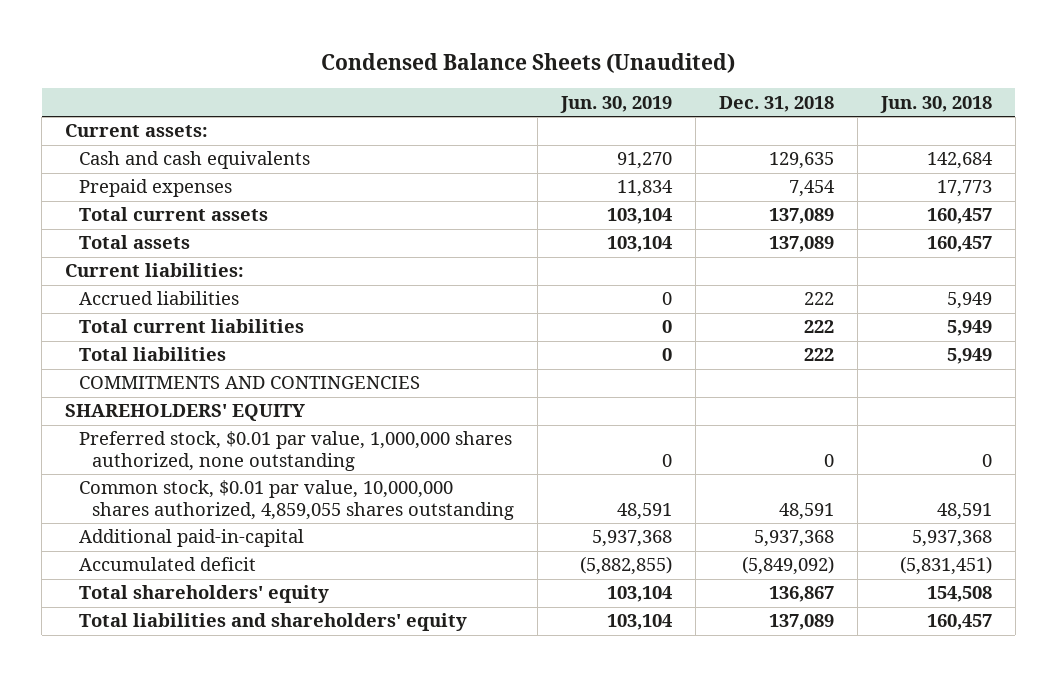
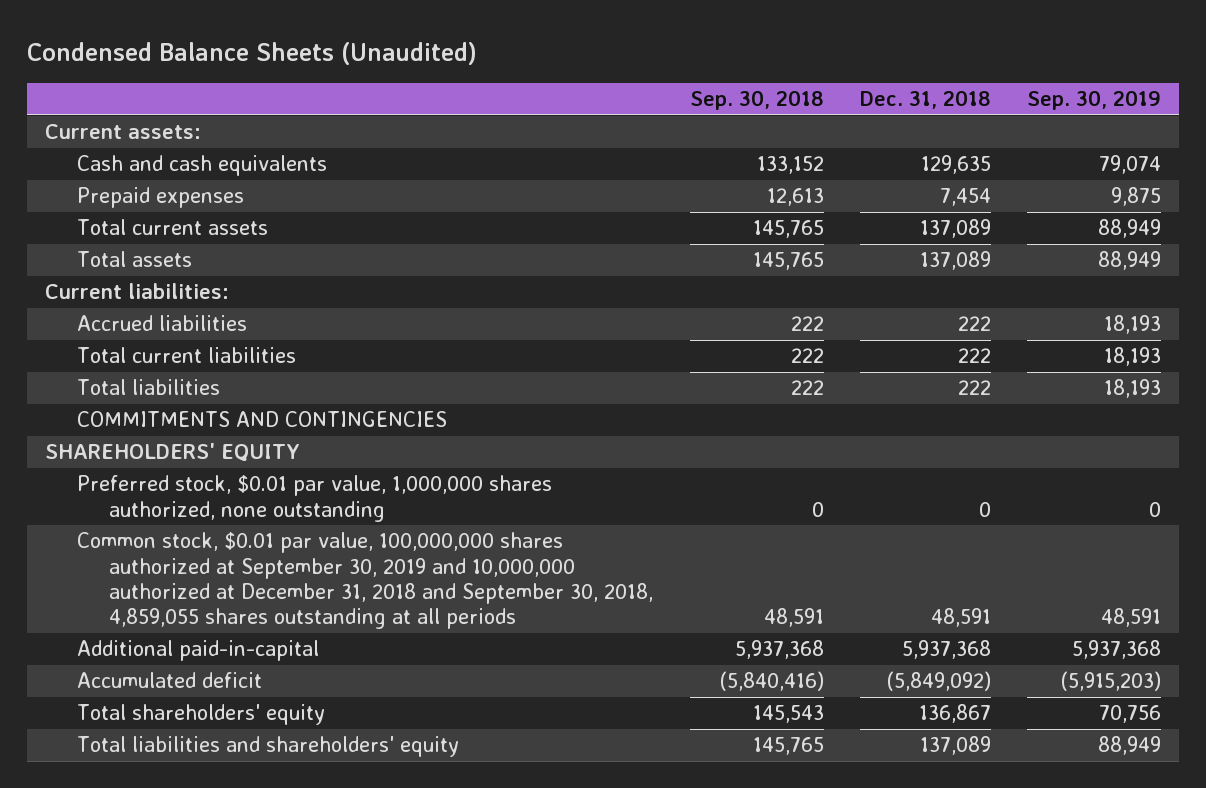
[560,95,673,113] Jun. 30, 2019 -> none
[879,95,992,113] Jun. 30, 2018 -> none
none -> [689,90,824,111] Sep. 30, 2018
none -> [1027,90,1162,111] Sep. 30, 2019
[78,480,515,521] Common stock, $0.01 par value, 10,000,000 shares authorized, 4,859,055 shares outstanding -> [77,532,654,630] Common stock, $0.01 par value, 100,000,000 shares authorized at September 30, 2019 and 10,000,000 authorized at December 31, 2018 and September 30, 2018, 4,859,055 shares outstanding at all periods

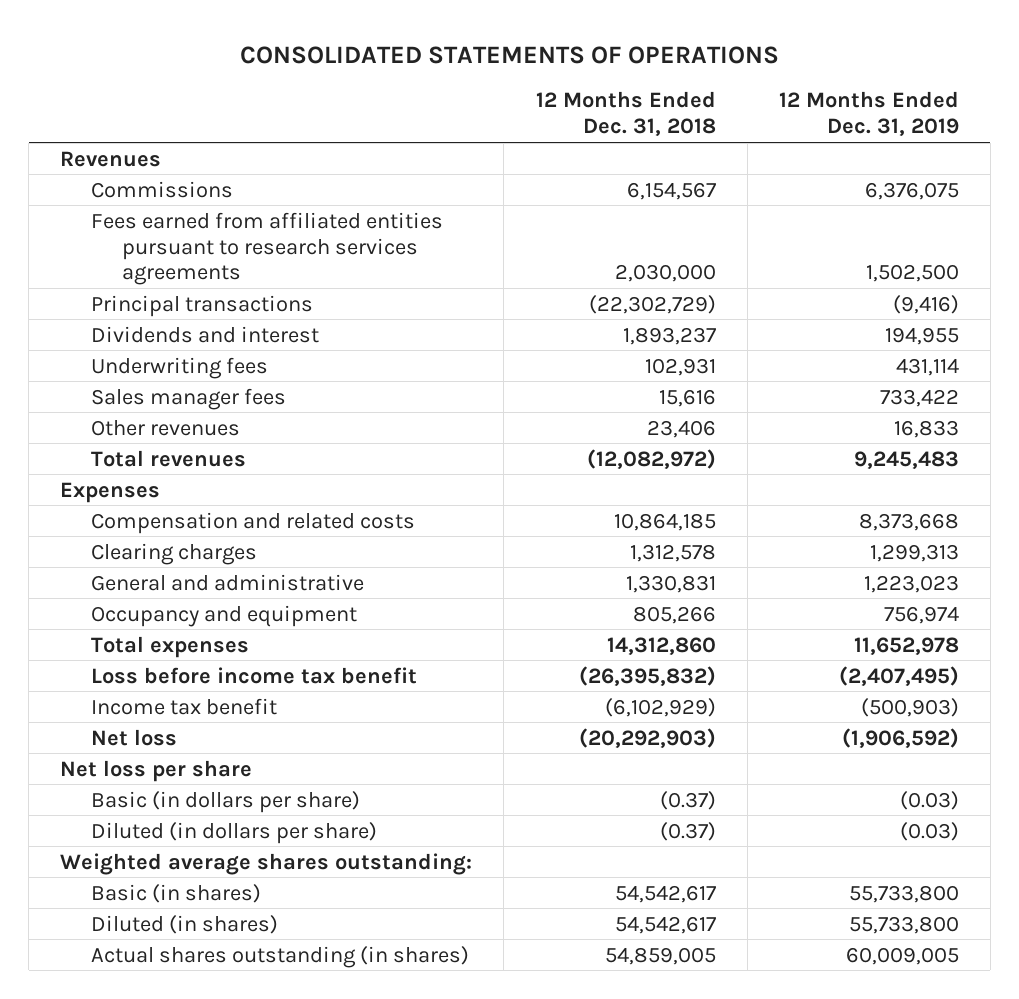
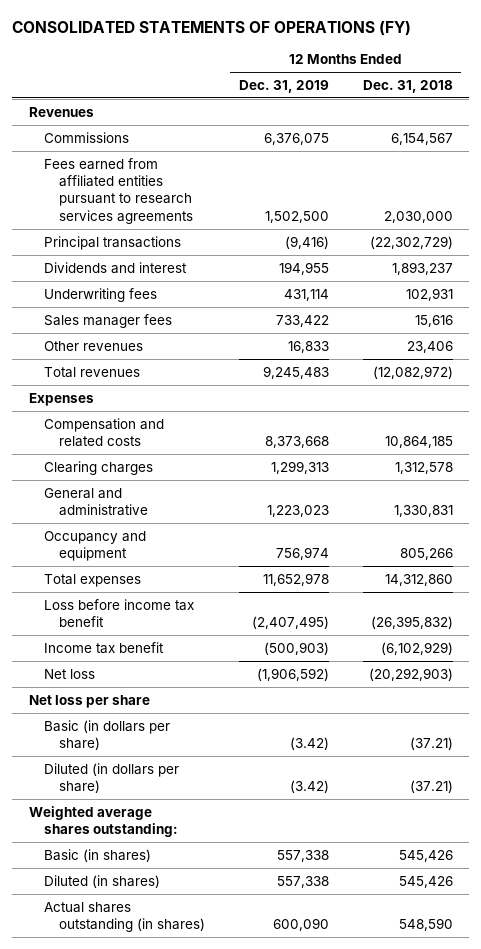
[239,45,779,64] CONSOLIDATED STATEMENTS OF OPERATIONS -> [11,20,411,36] CONSOLIDATED STATEMENTS OF OPERATIONS (FY)
[659,790,716,810] (0.37) -> [409,737,453,751] (37.21)
[899,790,959,810] (0.03) -> [289,737,329,751] (3.42)
[659,821,716,841] (0.37) -> [409,780,453,794] (37.21)
[899,821,959,841] (0.03) -> [289,780,329,794] (3.42)
[614,884,716,903] 54,542,617 -> [398,849,453,862] 545,426
[848,884,959,903] 55,733,800 -> [276,849,329,862] 557,338
[614,915,716,934] 54,542,617 -> [398,875,453,888] 545,426
[848,915,959,934] 55,733,800 -> [276,875,329,888] 557,338
[604,946,716,965] 54,859,005 -> [398,918,453,932] 548,590
[845,946,959,965] 60,009,005 -> [272,918,329,932] 600,090

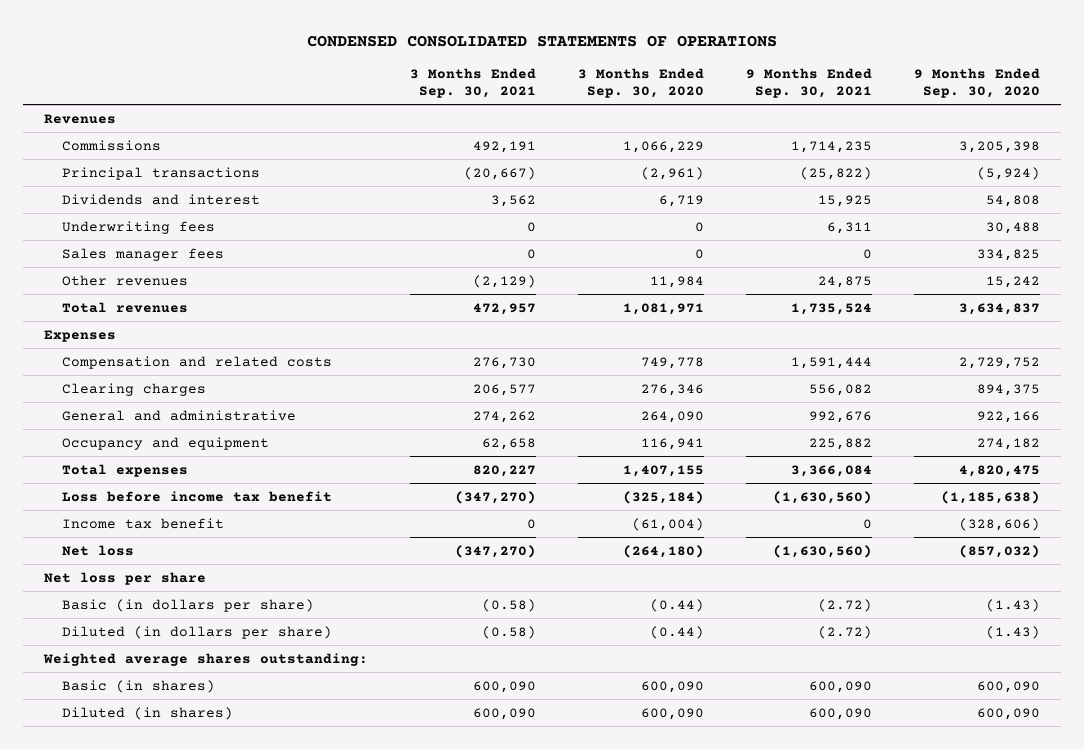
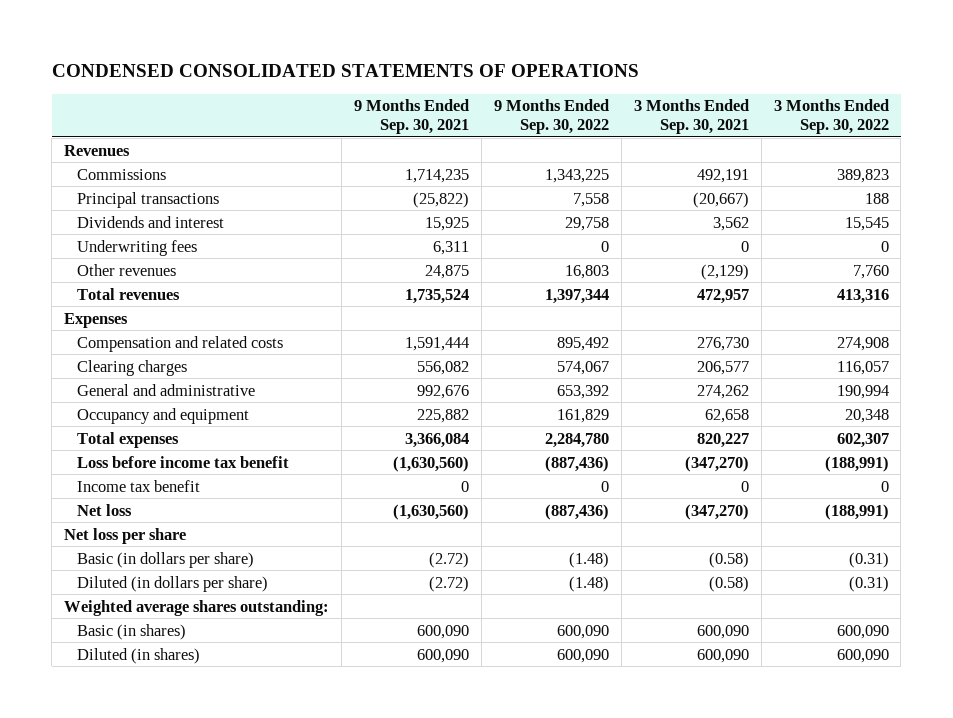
[578,68,705,99] 3 Months Ended Sep. 30, 2020 -> none
[913,68,1040,99] 9 Months Ended Sep. 30, 2020 -> none
none -> [493,99,609,135] 9 Months Ended Sep. 30, 2022
none -> [773,99,889,135] 3 Months Ended Sep. 30, 2022
[61,247,224,261] Sales manager fees -> none

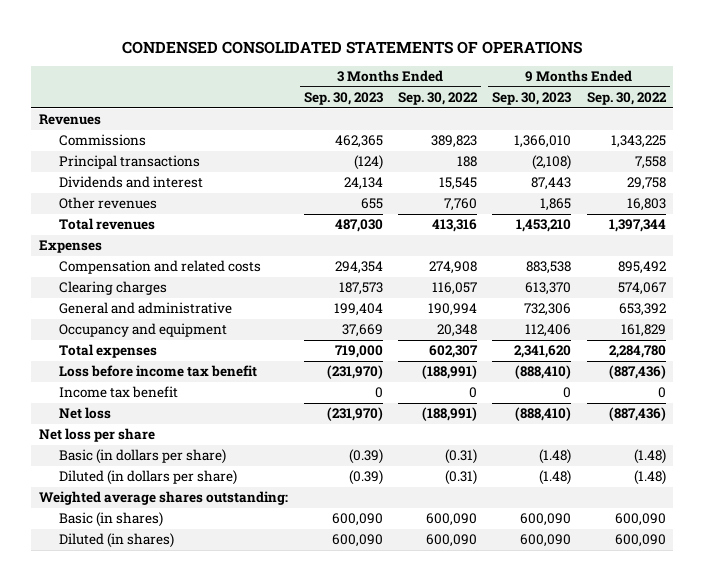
[354,99,470,135] 9 Months Ended Sep. 30, 2021 -> none
[633,99,749,135] 3 Months Ended Sep. 30, 2021 -> none
none -> [303,92,383,106] Sep. 30, 2023
none -> [492,92,572,106] Sep. 30, 2023
[77,239,198,256] Underwriting fees -> none

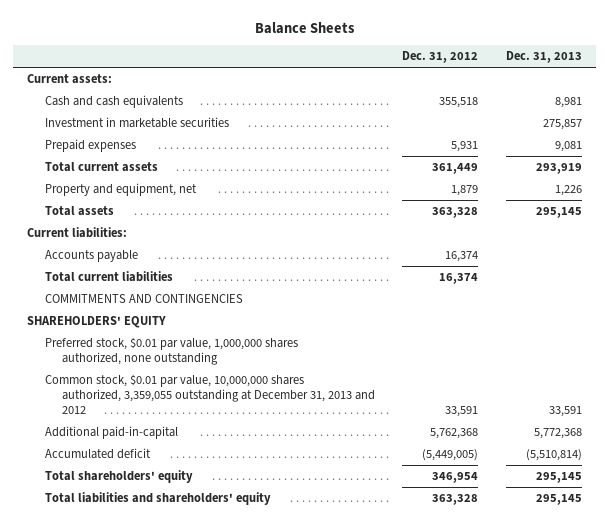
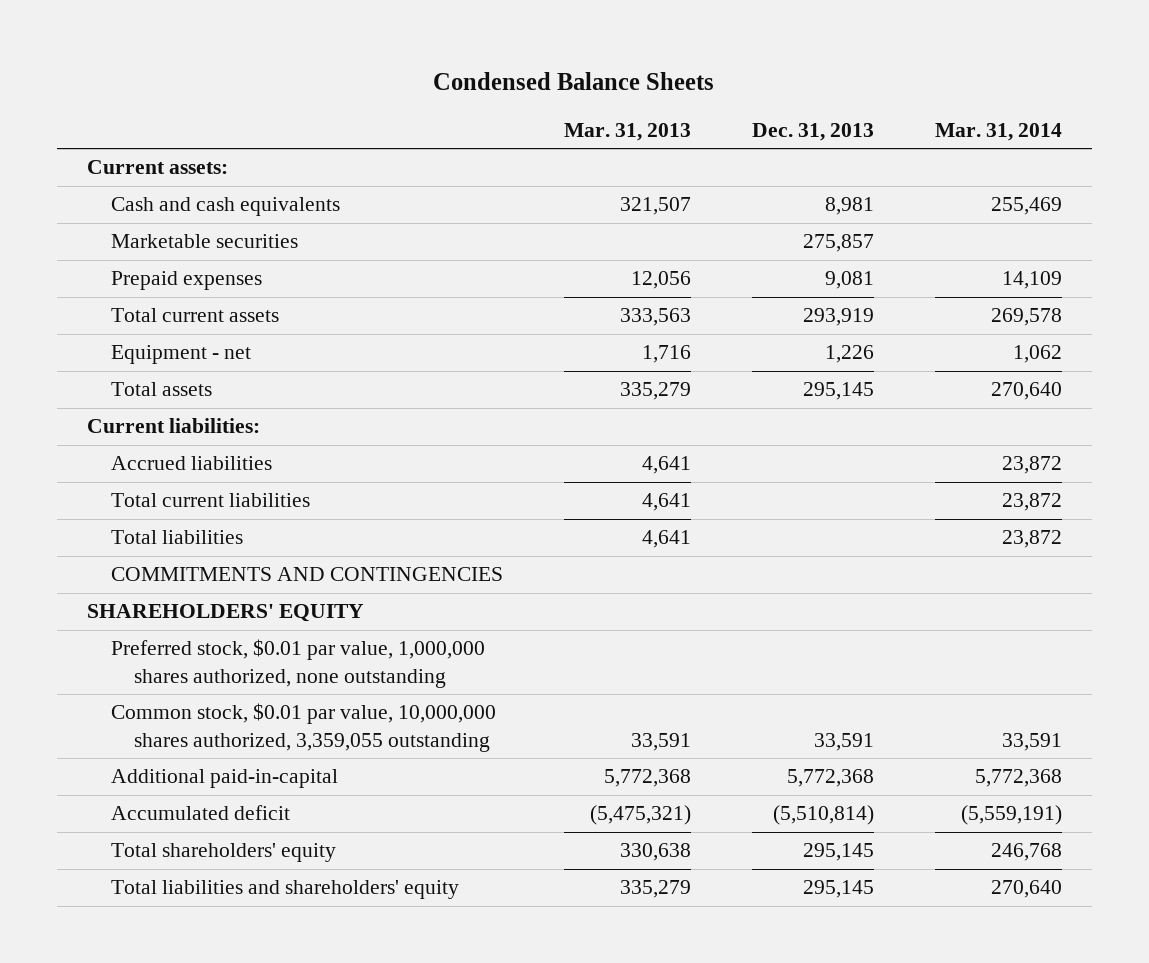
[254,21,355,34] Balance Sheets -> [433,71,715,90] Condensed Balance Sheets
[402,51,479,64] Dec. 31, 2012 -> none
none -> [563,122,691,141] Mar. 31, 2013
none -> [934,122,1062,141] Mar. 31, 2014
[44,117,229,129] Investment in marketable securities -> [110,234,298,249] Marketable securities
[44,183,197,197] Property and equipment, net -> [110,345,251,365] Equipment - net
[44,250,138,263] Accounts payable -> none
none -> [110,456,272,471] Accrued liabilities
none -> [110,530,243,545] Total liabilities
[44,374,375,415] Common stock, $0.01 par value, 10,000,000 shares authorized, 3,359,055 outstanding at December 31, 2013 and 2012 -> [110,703,496,752] Common stock, $0.01 par value, 10,000,000 shares authorized, 3,359,055 outstanding

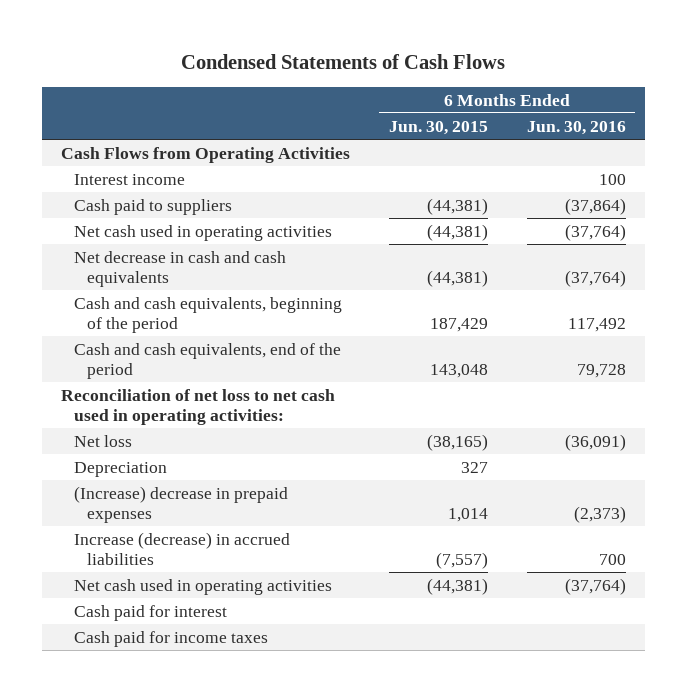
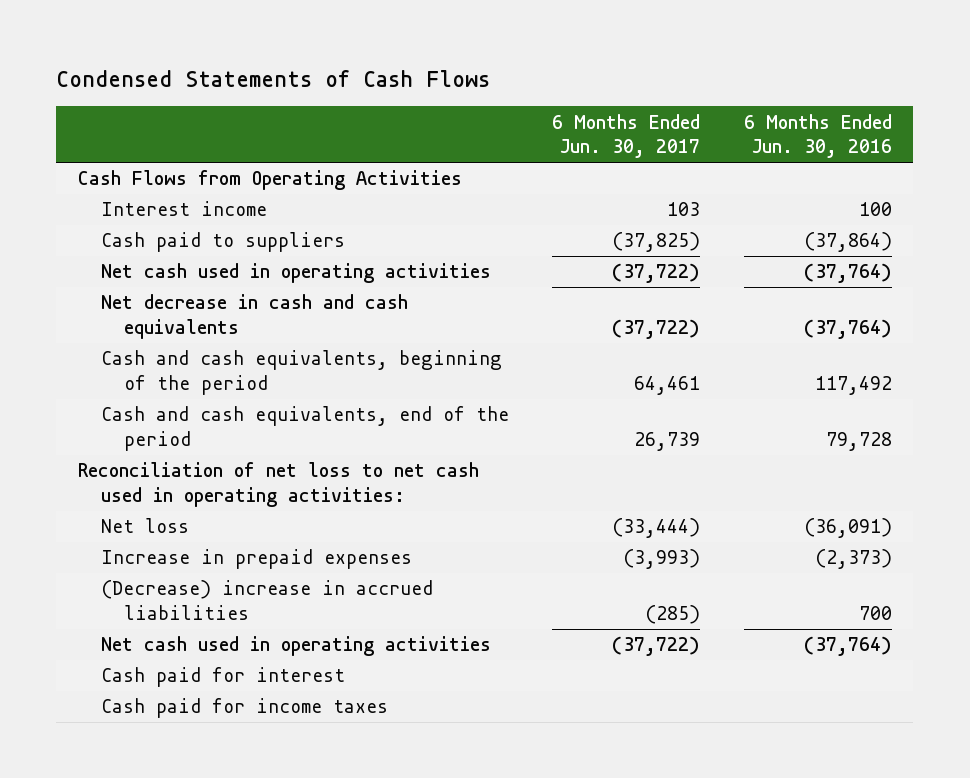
[388,120,488,135] Jun. 30, 2015 -> none
none -> [552,113,701,159] 6 Months Ended Jun. 30, 2017
[74,461,168,477] Depreciation -> none
[74,485,289,524] (Increase) decrease in prepaid expenses -> [101,549,413,570] Increase in prepaid expenses
[74,531,291,566] Increase (decrease) in accrued liabilities -> [101,580,434,621] (Decrease) increase in accrued liabilities

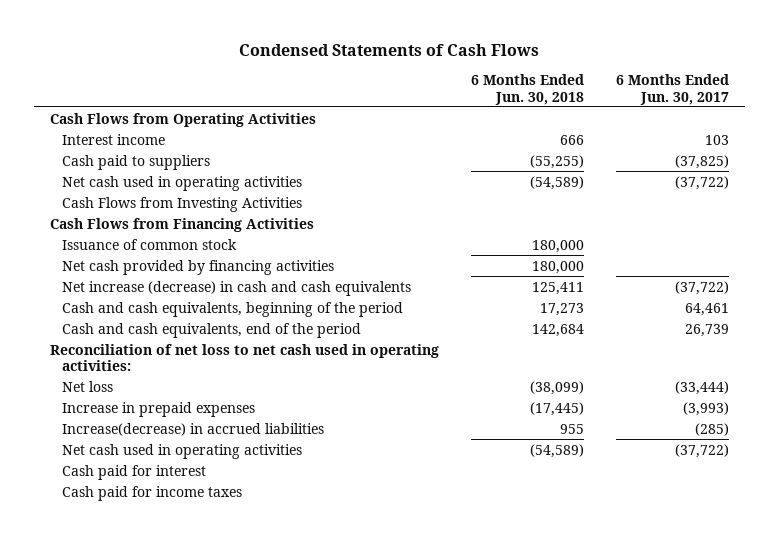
[743,113,892,159] 6 Months Ended Jun. 30, 2016 -> none
none -> [470,74,584,105] 6 Months Ended Jun. 30, 2018
none -> [61,196,302,212] Cash Flows from Investing Activities
none -> [49,217,314,232] Cash Flows from Financing Activities
none -> [61,238,237,250] Issuance of common stock
none -> [61,259,334,275] Net cash provided by financing activities
[101,294,409,340] Net decrease in cash and cash equivalents -> [61,280,411,296] Net increase (decrease) in cash and cash equivalents
[101,580,434,621] (Decrease) increase in accrued liabilities -> [61,422,324,436] Increase(decrease) in accrued liabilities

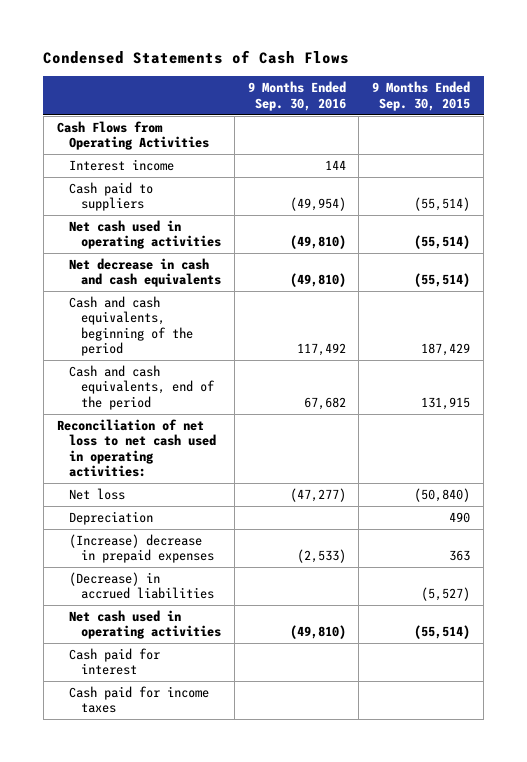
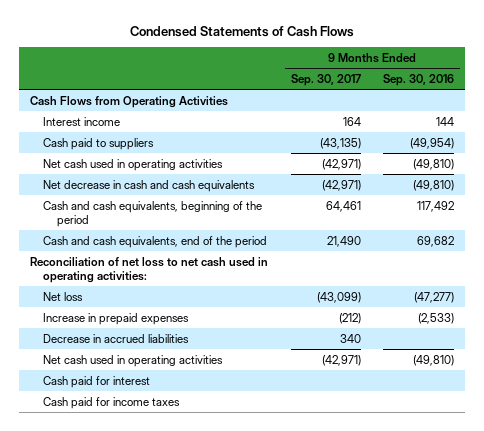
[372,81,471,111] 9 Months Ended Sep. 30, 2015 -> none
none -> [290,73,361,86] Sep. 30, 2017
[303,396,346,410] 67,682 -> [417,235,455,247] 69,682
[68,511,153,526] Depreciation -> none
[68,534,214,564] (Increase) decrease in prepaid expenses -> [43,312,190,325] Increase in prepaid expenses
[68,572,214,600] (Decrease) in accrued liabilities -> [43,333,190,343] Decrease in accrued liabilities

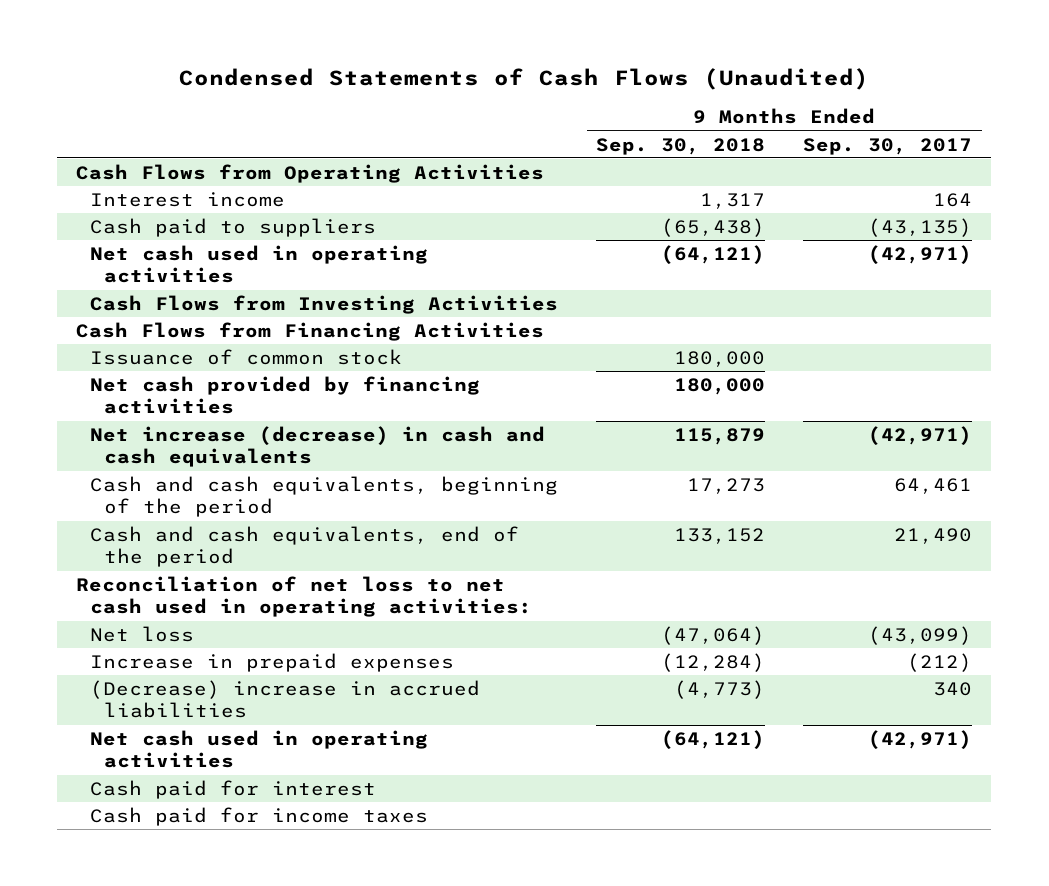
[130,26,355,38] Condensed Statements of Cash Flows -> [179,68,870,91] Condensed Statements of Cash Flows (Unaudited)
[383,73,455,86] Sep. 30, 2016 -> none
none -> [596,137,766,155] Sep. 30, 2018
none -> [89,295,558,315] Cash Flows from Investing Activities
none -> [76,322,545,342] Cash Flows from Financing Activities
none -> [89,349,402,366] Issuance of common stock
none -> [89,376,480,415] Net cash provided by financing activities
[43,179,256,192] Net decrease in cash and cash equivalents -> [89,426,545,468] Net increase (decrease) in cash and cash equivalents
[43,333,190,343] Decrease in accrued liabilities -> [89,680,480,719] (Decrease) increase in accrued liabilities

